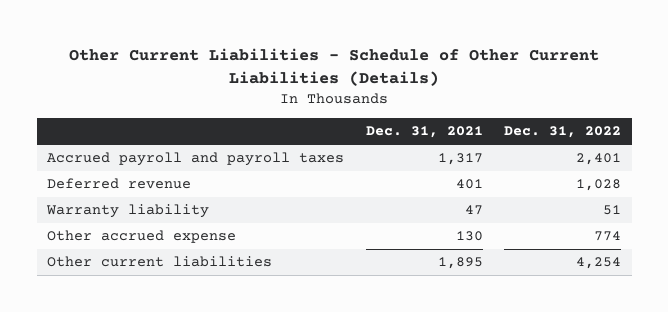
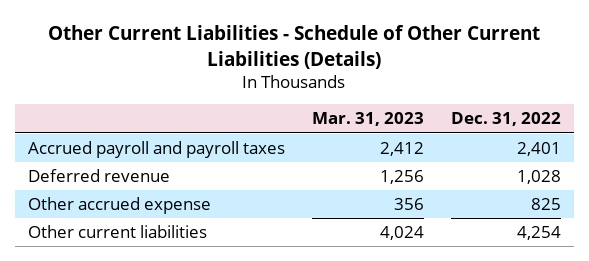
[365,126,483,139] Dec. 31, 2021 -> none
none -> [311,112,424,127] Mar. 31, 2023
[46,204,210,219] Warranty liability -> none
[594,231,622,242] 774 -> [530,197,561,210] 825

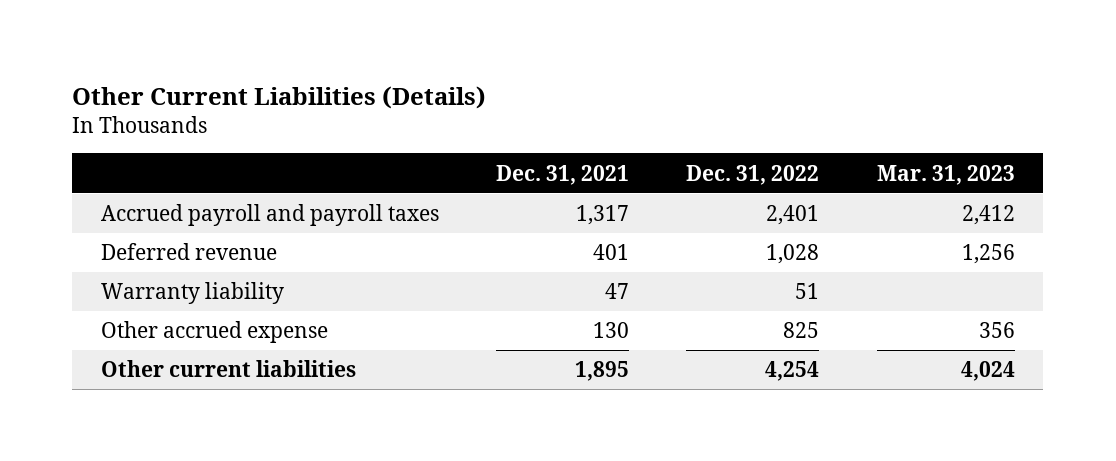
[48,25,541,69] Other Current Liabilities - Schedule of Other Current Liabilities (Details) -> [72,85,487,109] Other Current Liabilities (Details)
none -> [496,164,630,185] Dec. 31, 2021
none -> [101,282,285,305] Warranty liability

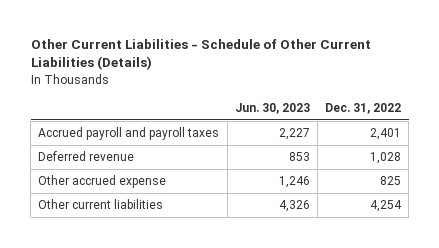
[72,85,487,109] Other Current Liabilities (Details) -> [30,39,371,71] Other Current Liabilities - Schedule of Other Current Liabilities (Details)
[496,164,630,185] Dec. 31, 2021 -> none
[876,164,1015,185] Mar. 31, 2023 -> none
none -> [234,102,310,114] Jun. 30, 2023
[101,282,285,305] Warranty liability -> none

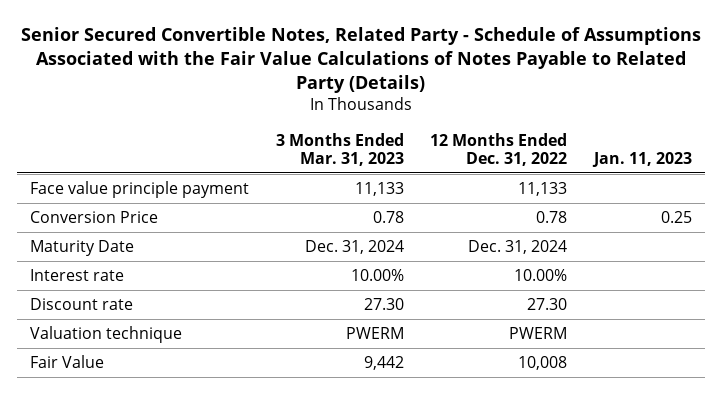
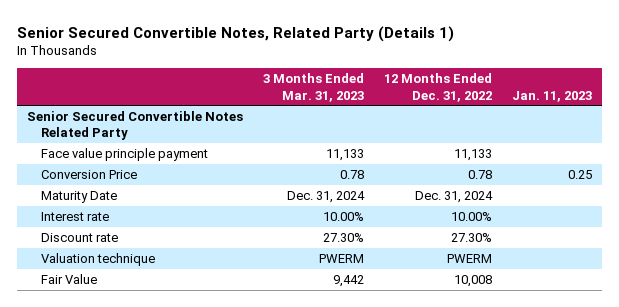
[20,26,701,93] Senior Secured Convertible Notes, Related Party - Schedule of Assumptions Associated with the Fair Value Calculations of Notes Payable to Related Party (Details) -> [17,25,455,42] Senior Secured Convertible Notes, Related Party (Details 1)
none -> [27,110,244,141] Senior Secured Convertible Notes Related Party
[363,298,404,311] 27.30 -> [323,232,365,242] 27.30%
[527,298,568,311] 27.30 -> [450,232,492,242] 27.30%

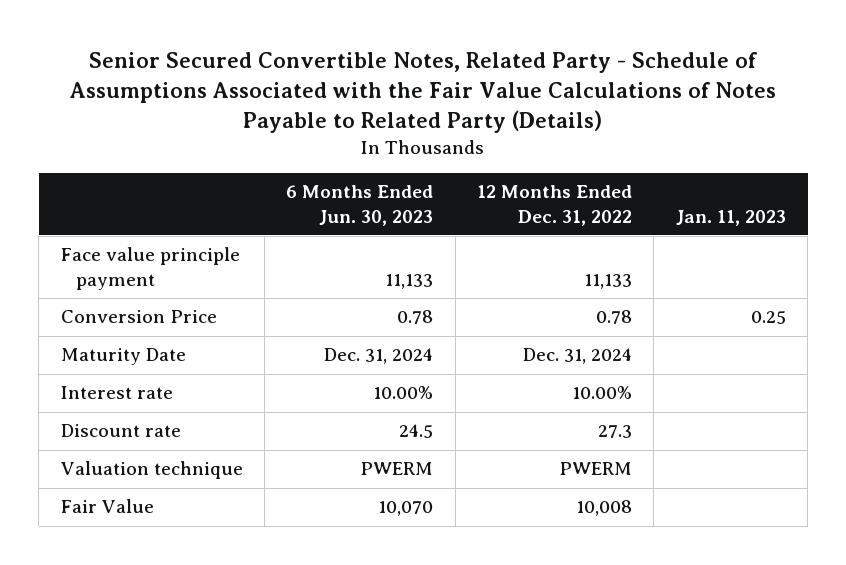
[17,25,455,42] Senior Secured Convertible Notes, Related Party (Details 1) -> [70,52,777,133] Senior Secured Convertible Notes, Related Party - Schedule of Assumptions Associated with the Fair Value Calculations of Notes Payable to Related Party (Details)
[263,73,365,102] 3 Months Ended Mar. 31, 2023 -> none
none -> [286,185,434,226] 6 Months Ended Jun. 30, 2023
[27,110,244,141] Senior Secured Convertible Notes Related Party -> none
[450,232,492,242] 27.30% -> [598,425,633,439] 27.3

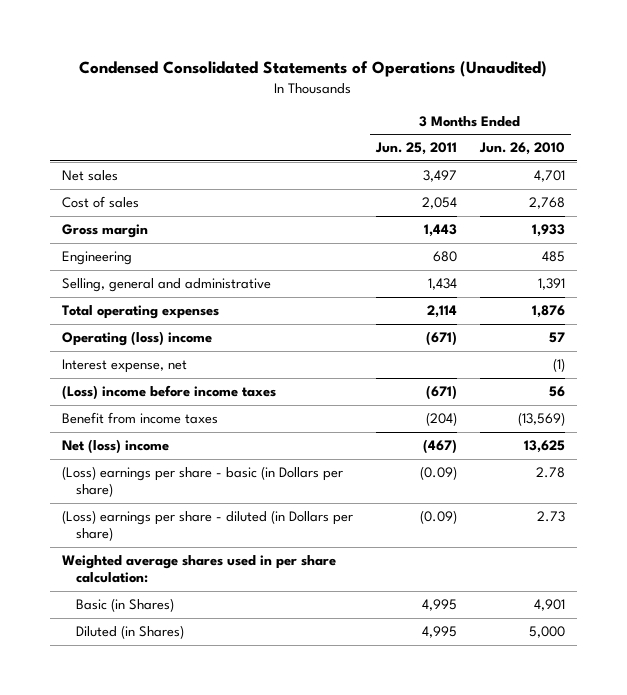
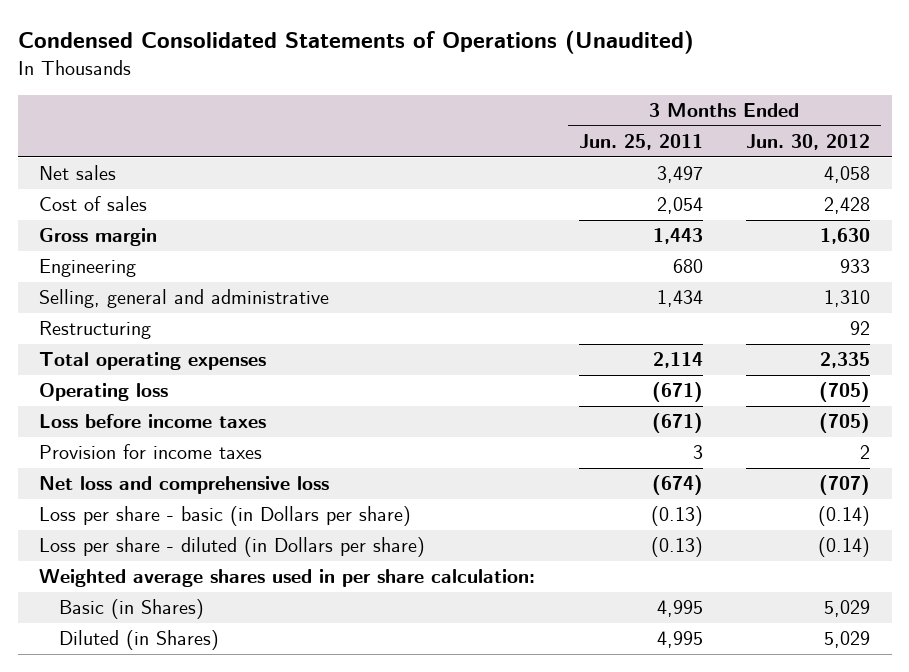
[479,142,566,156] Jun. 26, 2010 -> none
none -> [746,134,871,151] Jun. 30, 2012
none -> [39,321,152,340] Restructuring
[61,359,187,374] Interest expense, net -> none
[61,331,212,347] Operating (loss) income -> [39,383,169,402] Operating loss
[61,385,276,401] (Loss) income before income taxes -> [39,414,267,429] Loss before income taxes
[61,412,218,425] Benefit from income taxes -> [39,444,263,460] Provision for income taxes
[425,412,457,427] (204) -> [692,445,703,460] 3
[61,439,169,455] Net (loss) income -> [39,476,330,495] Net loss and comprehensive loss
[422,439,457,455] (467) -> [651,475,703,496] (674)
[61,466,343,498] (Loss) earnings per share - basic (in Dollars per share) -> [39,506,412,527] Loss per share - basic (in Dollars per share)
[419,466,457,481] (0.09) -> [650,506,703,527] (0.13)
[61,510,353,542] (Loss) earnings per share - diluted (in Dollars per share) -> [39,537,426,558] Loss per share - diluted (in Dollars per share)
[419,510,457,525] (0.09) -> [650,537,703,558] (0.13)

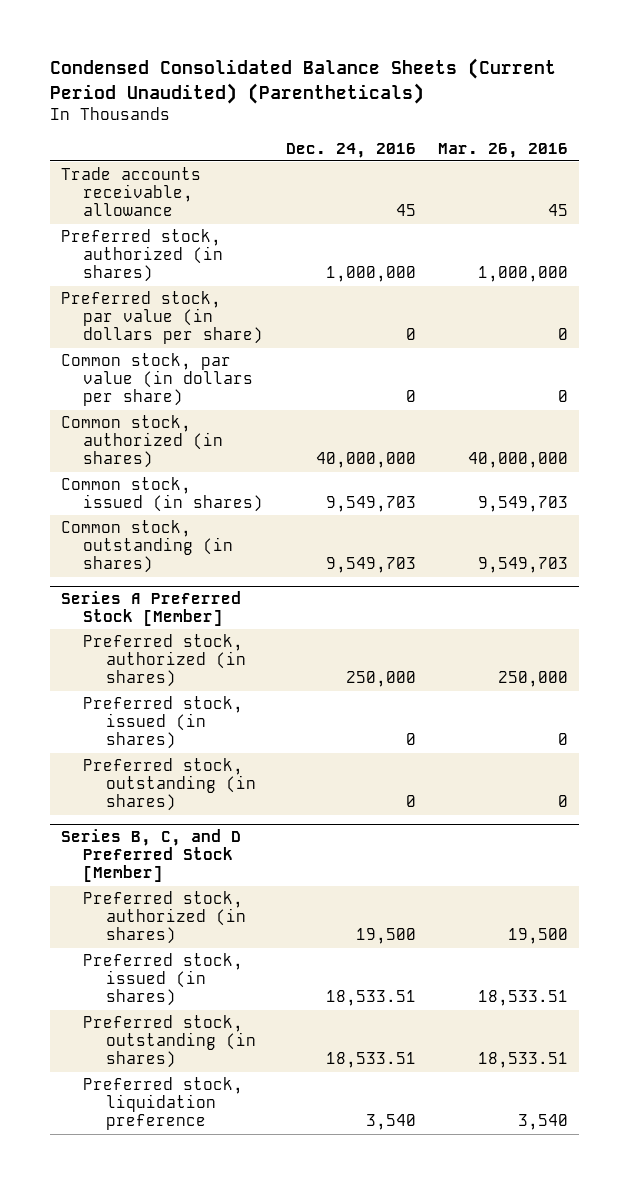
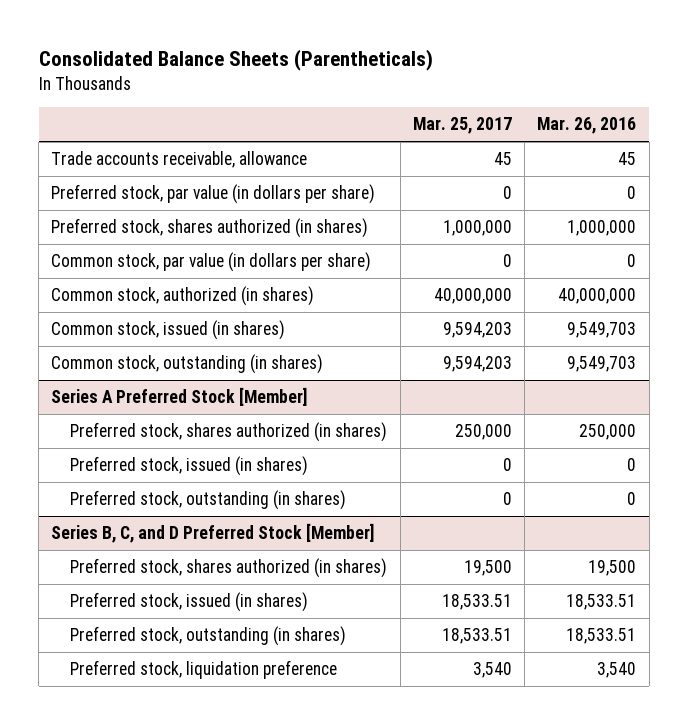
[50,58,557,104] Condensed Consolidated Balance Sheets (Current Period Unaudited) (Parentheticals) -> [38,48,433,71] Consolidated Balance Sheets (Parentheticals)
[285,142,416,158] Dec. 24, 2016 -> none
none -> [412,117,512,135] Mar. 25, 2017
[61,229,224,283] Preferred stock, authorized (in shares) -> none
none -> [51,218,369,239] Preferred stock, shares authorized (in shares)
[83,634,246,688] Preferred stock, authorized (in shares) -> [70,422,388,443] Preferred stock, shares authorized (in shares)
[83,891,246,945] Preferred stock, authorized (in shares) -> [70,558,388,579] Preferred stock, shares authorized (in shares)

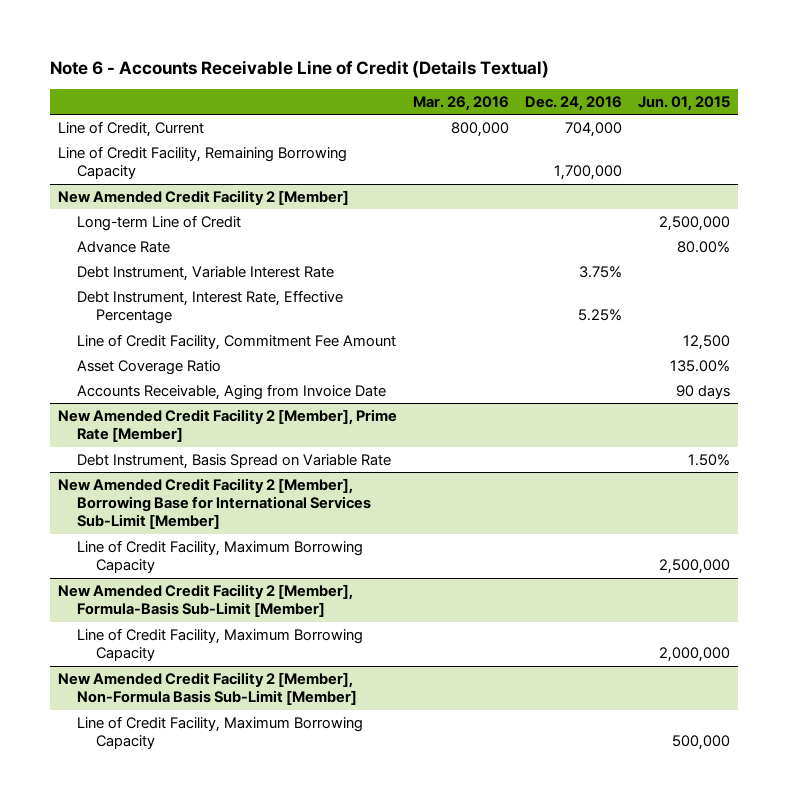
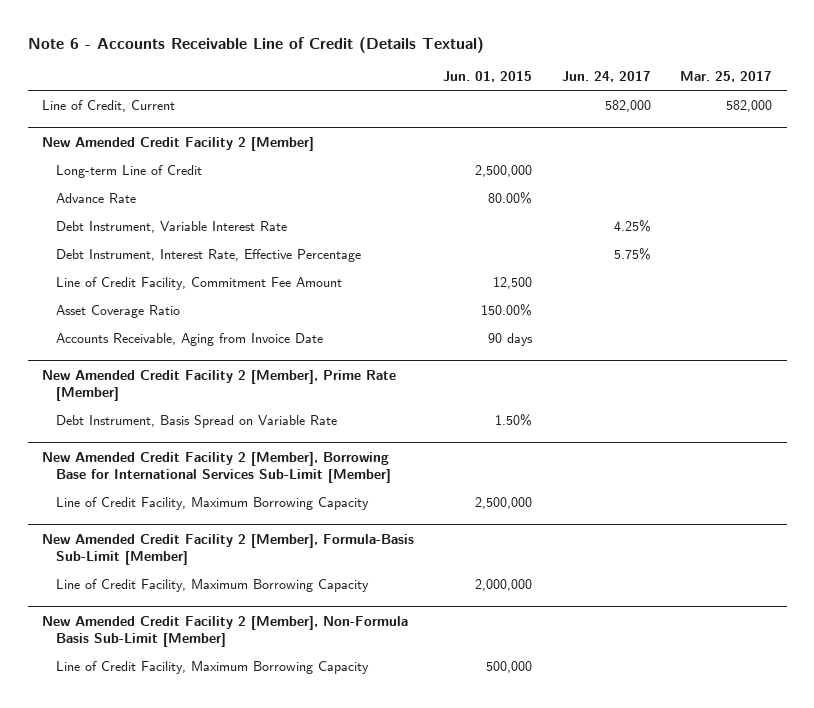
[413,95,510,111] Mar. 26, 2016 -> none
[524,95,622,111] Dec. 24, 2016 -> none
none -> [561,70,651,82] Jun. 24, 2017
none -> [680,70,773,82] Mar. 25, 2017
[58,146,348,180] Line of Credit Facility, Remaining Borrowing Capacity -> none
[669,360,730,373] 135.00% -> [481,303,533,316] 150.00%

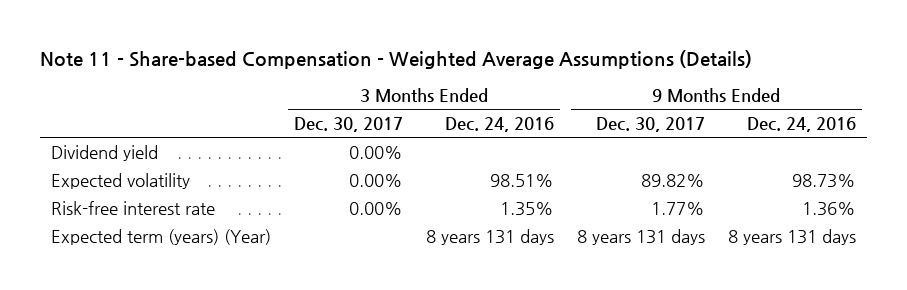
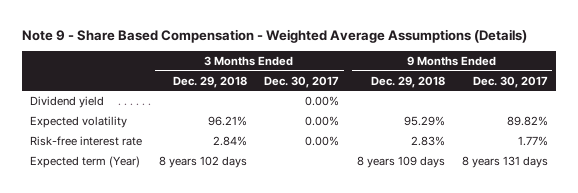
[39,50,752,70] Note 11 - Share-based Compensation - Weighted Average Assumptions (Details) -> [21,28,527,43] Note 9 - Share Based Compensation - Weighted Average Assumptions (Details)
[444,117,554,133] Dec. 24, 2016 -> none
[746,117,856,133] Dec. 24, 2016 -> none
none -> [173,75,248,88] Dec. 29, 2018
none -> [370,75,445,88] Dec. 29, 2018
[50,228,271,245] Expected term (years) (Year) -> [30,155,141,168] Expected term (Year)

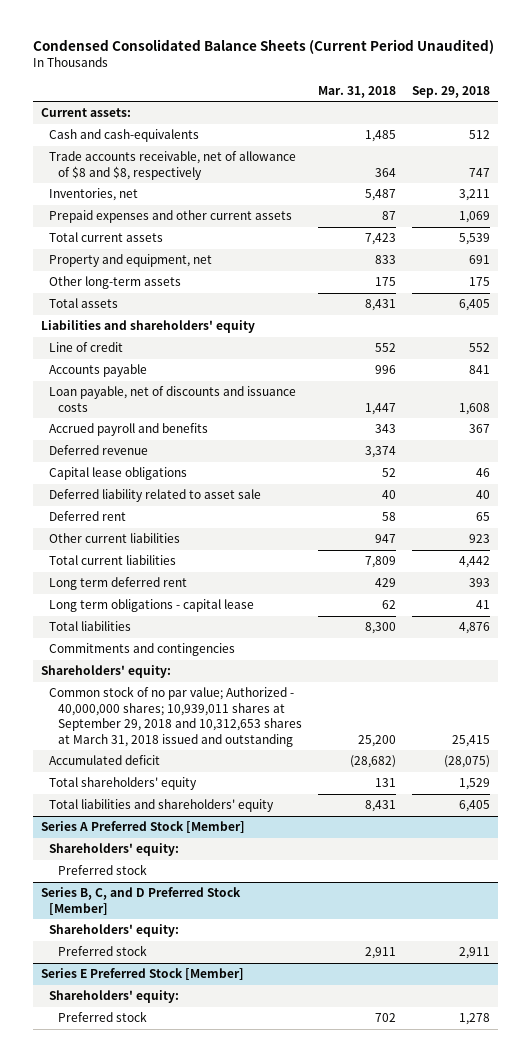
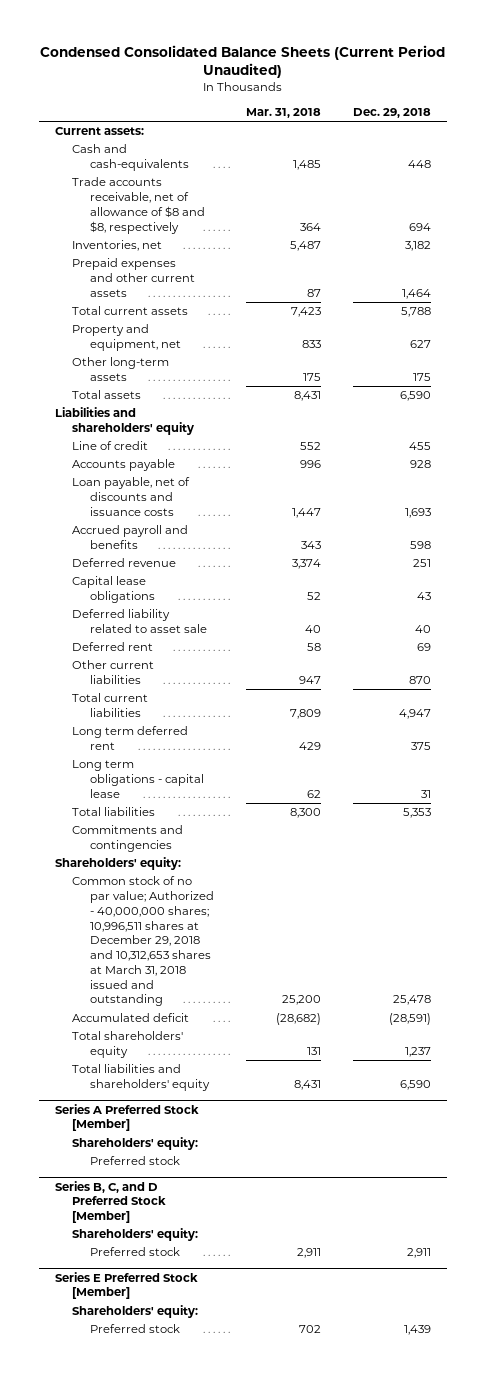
[412,85,491,98] Sep. 29, 2018 -> none
none -> [352,108,431,119] Dec. 29, 2018
[49,686,303,747] Common stock of no par value; Authorized - 40,000,000 shares; 10,939,011 shares at September 29, 2018 and 10,312,653 shares at March 31, 2018 issued and outstanding -> [72,876,214,1007] Common stock of no par value; Authorized - 40,000,000 shares; 10,996,511 shares at December 29, 2018 and 10,312,653 shares at March 31, 2018 issued and outstanding

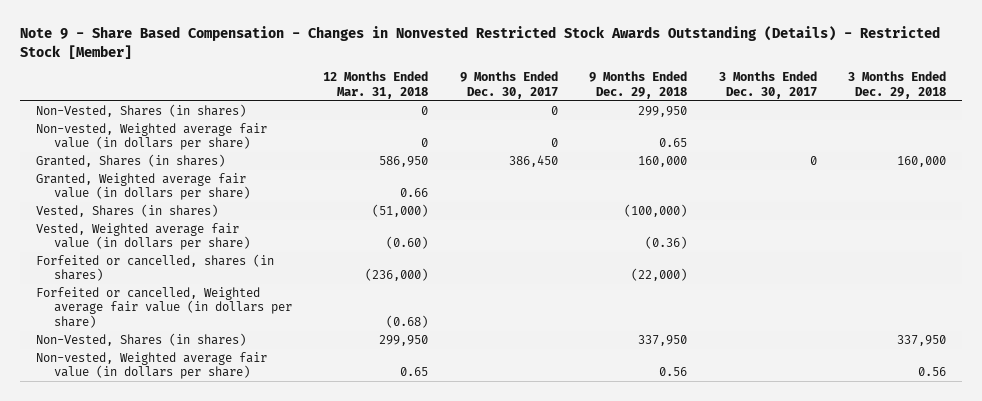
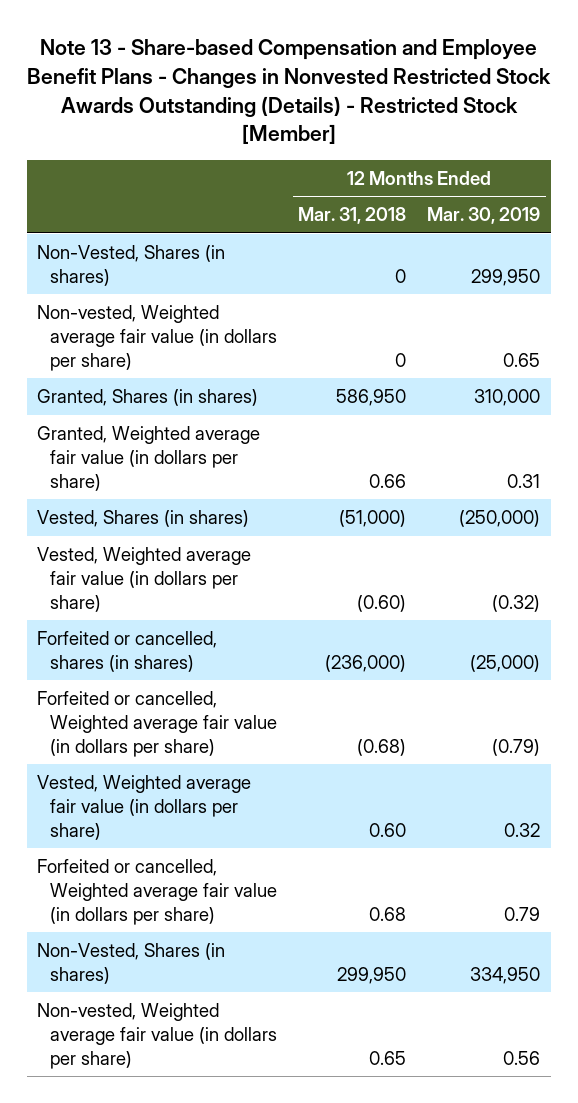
[19,26,940,59] Note 9 - Share Based Compensation - Changes in Nonvested Restricted Stock Awards Outstanding (Details) - Restricted Stock [Member] -> [26,39,551,145] Note 13 - Share-based Compensation and Employee Benefit Plans - Changes in Nonvested Restricted Stock Awards Outstanding (Details) - Restricted Stock [Member]
[459,71,558,99] 9 Months Ended Dec. 30, 2017 -> none
[589,71,688,99] 9 Months Ended Dec. 29, 2018 -> none
[718,71,817,99] 3 Months Ended Dec. 30, 2017 -> none
[848,71,947,99] 3 Months Ended Dec. 29, 2018 -> none
none -> [427,207,541,225] Mar. 30, 2019
none -> [37,774,252,840] Vested, Weighted average fair value (in dollars per share)
none -> [37,858,278,925] Forfeited or cancelled, Weighted average fair value (in dollars per share)

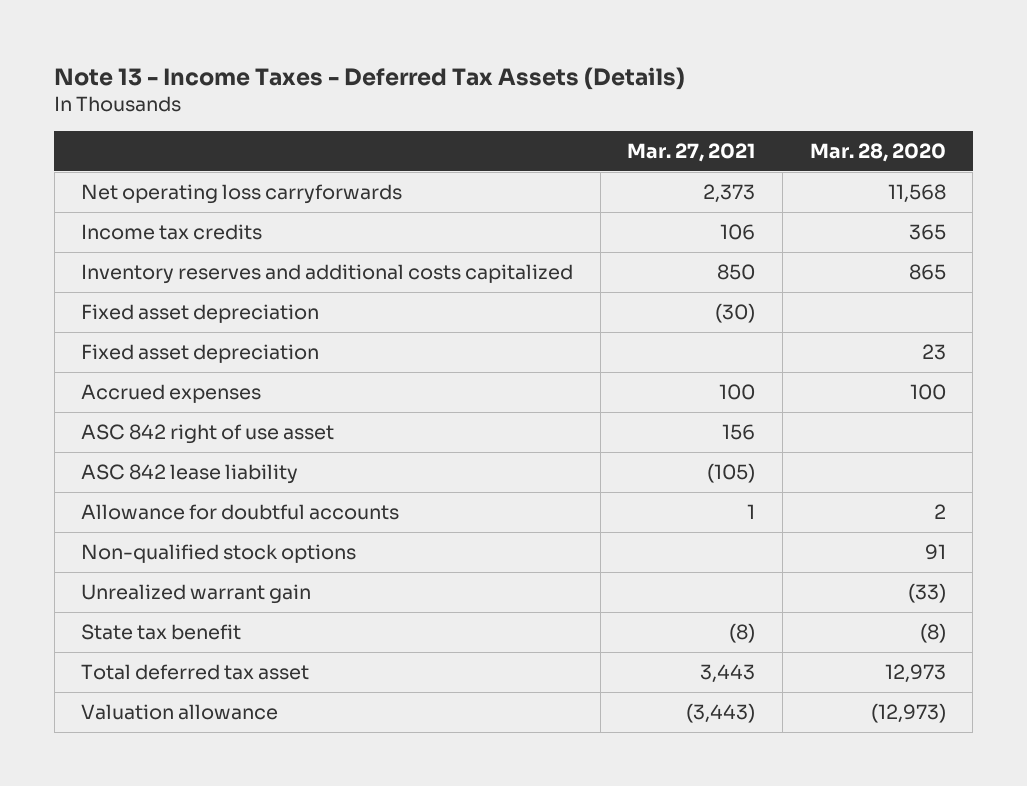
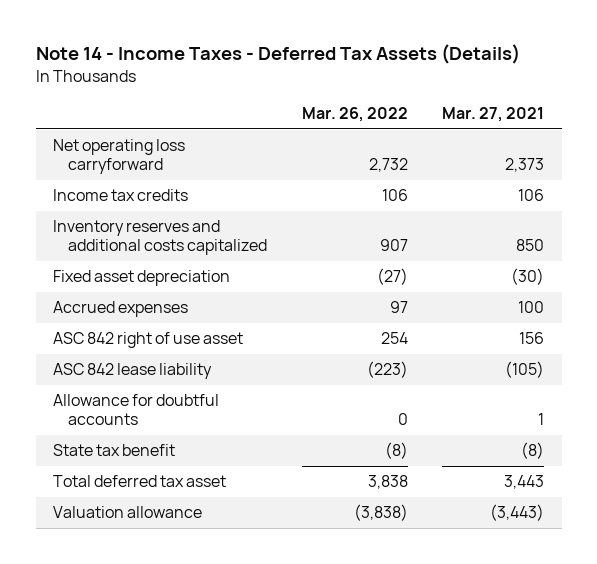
[54,66,686,90] Note 13 - Income Taxes - Deferred Tax Assets (Details) -> [35,44,520,65] Note 14 - Income Taxes - Deferred Tax Assets (Details)
[809,142,946,162] Mar. 28, 2020 -> none
none -> [301,107,408,123] Mar. 26, 2022
[81,184,403,205] Net operating loss carryforwards -> [52,139,185,174] Net operating loss carryforward
[81,344,320,364] Fixed asset depreciation -> none
[81,544,357,564] Non-qualified stock options -> none
[81,584,312,605] Unrealized warrant gain -> none

